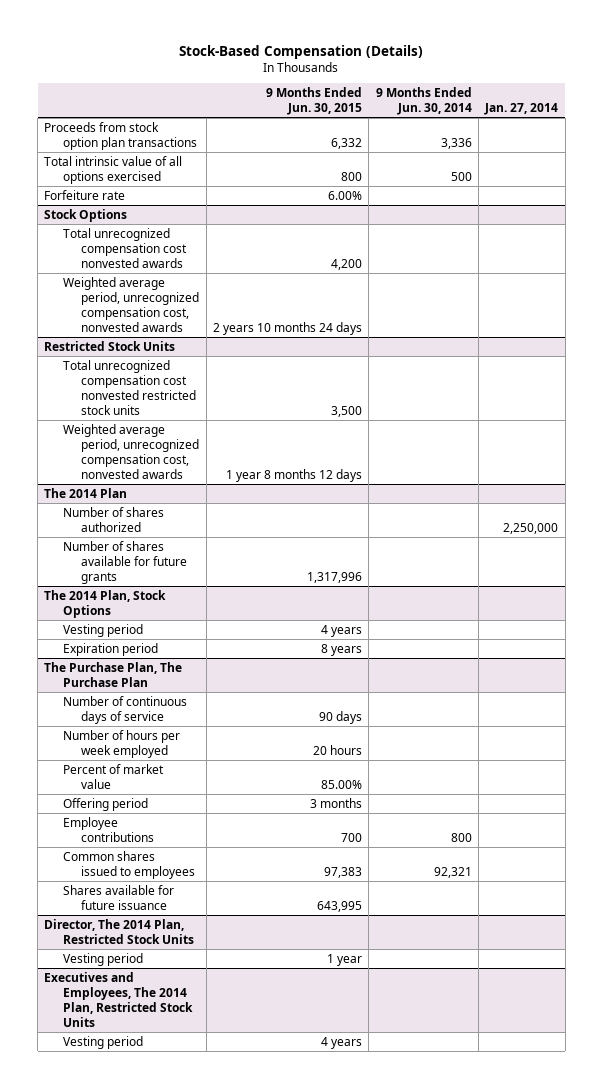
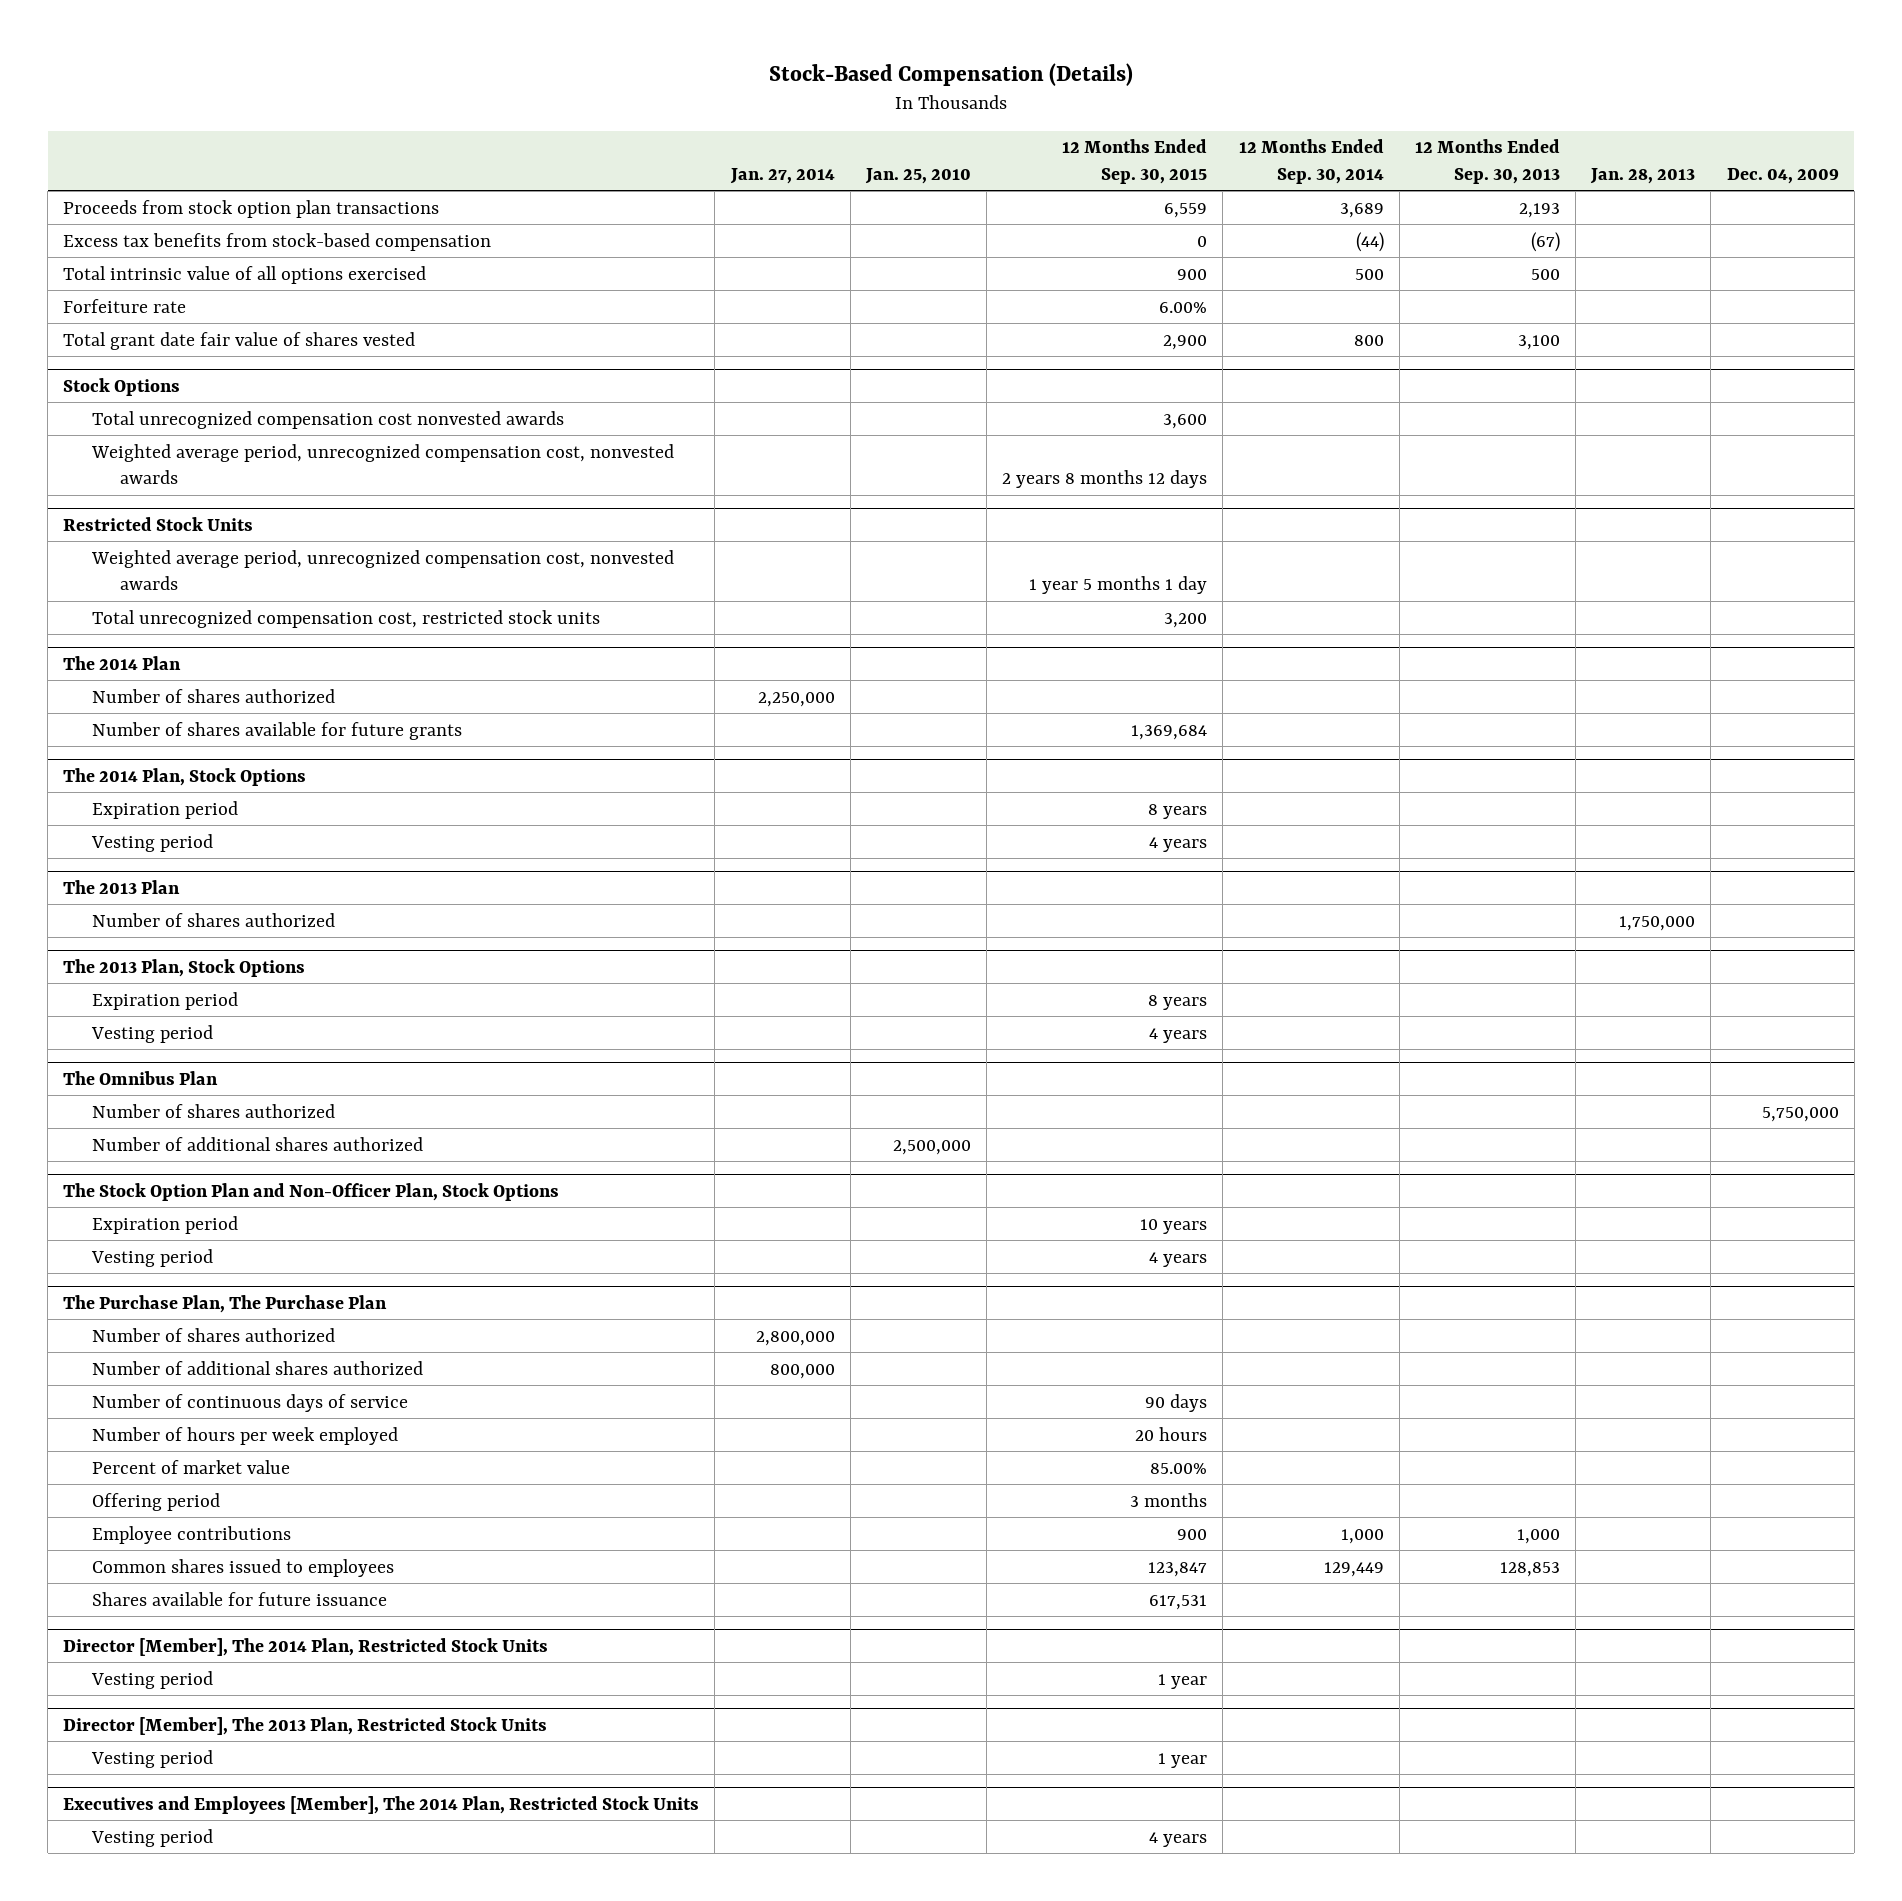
[265,87,362,116] 9 Months Ended Jun. 30, 2015 -> none
[375,87,472,116] 9 Months Ended Jun. 30, 2014 -> none
none -> [864,167,971,184] Jan. 25, 2010
none -> [1062,139,1208,184] 12 Months Ended Sep. 30, 2015
none -> [1238,139,1384,184] 12 Months Ended Sep. 30, 2014
none -> [1414,139,1560,184] 12 Months Ended Sep. 30, 2013
none -> [1590,167,1696,184] Jan. 28, 2013
none -> [1726,167,1839,184] Dec. 04, 2009
none -> [63,232,492,251] Excess tax benefits from stock-based compensation
none -> [63,331,416,350] Total grant date fair value of shares vested
[62,359,197,415] Total unrecognized compensation cost nonvested restricted stock units -> none
none -> [91,609,600,628] Total unrecognized compensation cost, restricted stock units
[62,623,143,637] Vesting period -> [90,833,213,852] Vesting period
none -> [63,880,181,895] The 2013 Plan
none -> [91,912,335,927] Number of shares authorized
none -> [63,959,306,978] The 2013 Plan, Stock Options
none -> [91,991,238,1010] Expiration period
none -> [90,1024,213,1043] Vesting period
none -> [63,1071,219,1086] The Omnibus Plan
none -> [91,1103,335,1118] Number of shares authorized
none -> [91,1136,423,1151] Number of additional shares authorized
none -> [63,1183,560,1202] The Stock Option Plan and Non-Officer Plan, Stock Options
none -> [91,1215,238,1234] Expiration period
none -> [90,1248,213,1267] Vesting period
none -> [91,1327,335,1342] Number of shares authorized
none -> [91,1360,423,1375] Number of additional shares authorized
[44,918,194,944] Director, The 2014 Plan, Restricted Stock Units -> [63,1638,549,1657] Director [Member], The 2014 Plan, Restricted Stock Units
none -> [63,1717,548,1736] Director [Member], The 2013 Plan, Restricted Stock Units
none -> [90,1749,213,1768] Vesting period
[44,971,193,1027] Executives and Employees, The 2014 Plan, Restricted Stock Units -> [63,1796,700,1815] Executives and Employees [Member], The 2014 Plan, Restricted Stock Units

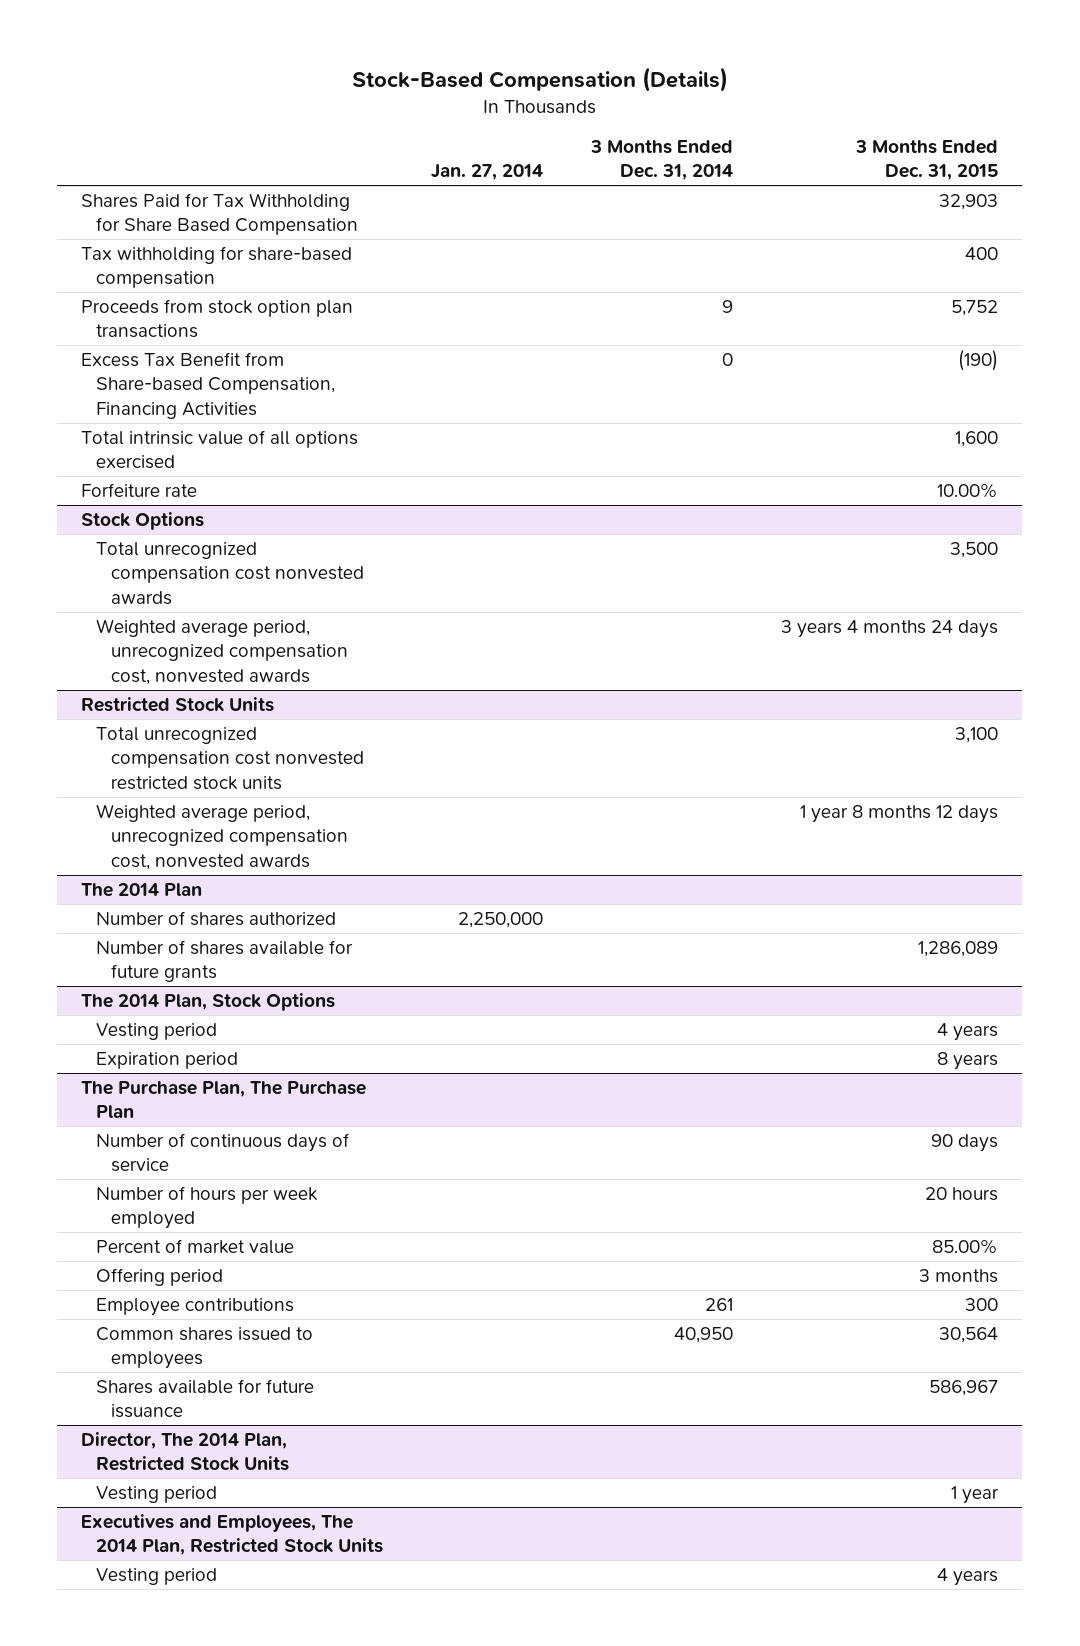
[864,167,971,184] Jan. 25, 2010 -> none
[1062,139,1208,184] 12 Months Ended Sep. 30, 2015 -> none
[1238,139,1384,184] 12 Months Ended Sep. 30, 2014 -> none
[1414,139,1560,184] 12 Months Ended Sep. 30, 2013 -> none
[1590,167,1696,184] Jan. 28, 2013 -> none
[1726,167,1839,184] Dec. 04, 2009 -> none
none -> [590,139,734,181] 3 Months Ended Dec. 31, 2014
none -> [855,139,999,181] 3 Months Ended Dec. 31, 2015
none -> [81,192,359,236] Shares Paid for Tax Withholding for Share Based Compensation
none -> [81,245,353,289] Tax withholding for share-based compensation
[63,232,492,251] Excess tax benefits from stock-based compensation -> [81,351,336,419] Excess Tax Benefit from Share-based Compensation, Financing Activities
[63,331,416,350] Total grant date fair value of shares vested -> none
none -> [96,726,365,790] Total unrecognized compensation cost nonvested restricted stock units
[91,609,600,628] Total unrecognized compensation cost, restricted stock units -> none
[63,880,181,895] The 2013 Plan -> none
[91,912,335,927] Number of shares authorized -> none
[63,959,306,978] The 2013 Plan, Stock Options -> none
[91,991,238,1010] Expiration period -> none
[90,1024,213,1043] Vesting period -> none
[63,1071,219,1086] The Omnibus Plan -> none
[91,1103,335,1118] Number of shares authorized -> none
[91,1136,423,1151] Number of additional shares authorized -> none
[63,1183,560,1202] The Stock Option Plan and Non-Officer Plan, Stock Options -> none
[91,1215,238,1234] Expiration period -> none
[90,1248,213,1267] Vesting period -> none
[91,800,238,819] Expiration period -> [96,1051,239,1069] Expiration period
[91,1327,335,1342] Number of shares authorized -> none
[91,1360,423,1375] Number of additional shares authorized -> none
[63,1638,549,1657] Director [Member], The 2014 Plan, Restricted Stock Units -> [81,1431,290,1472] Director, The 2014 Plan, Restricted Stock Units
[63,1717,548,1736] Director [Member], The 2013 Plan, Restricted Stock Units -> none
[90,1749,213,1768] Vesting period -> none
[63,1796,700,1815] Executives and Employees [Member], The 2014 Plan, Restricted Stock Units -> [81,1513,384,1556] Executives and Employees, The 2014 Plan, Restricted Stock Units

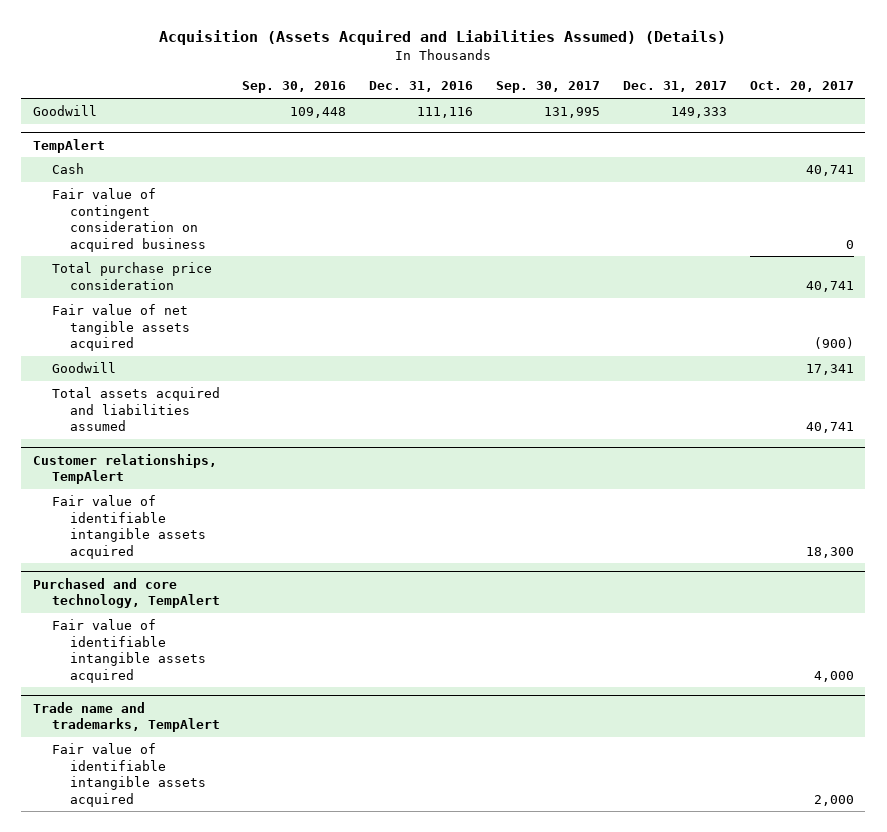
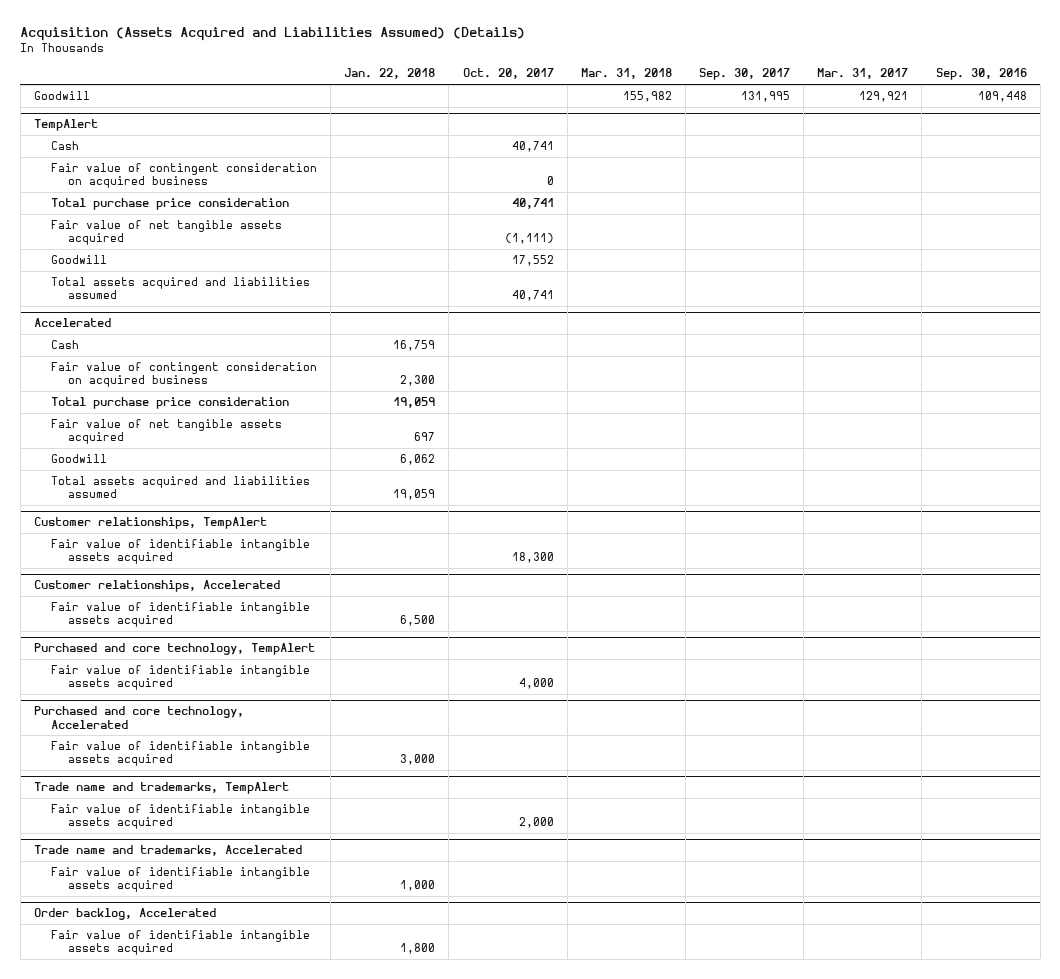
[369,81,474,93] Dec. 31, 2016 -> none
[622,81,727,93] Dec. 31, 2017 -> none
none -> [344,68,436,80] Jan. 22, 2018
none -> [580,68,672,80] Mar. 31, 2018
none -> [817,68,909,80] Mar. 31, 2017
[813,337,854,350] (900) -> [504,233,554,245] (1,111)
[805,364,854,376] 17,341 -> [511,254,554,266] 17,552
none -> [33,318,111,328] Accelerated
none -> [50,339,79,349] Cash
none -> [50,361,317,388] Fair value of contingent consideration on acquired business
none -> [50,396,289,409] Total purchase price consideration
none -> [50,418,282,445] Fair value of net tangible assets acquired
none -> [50,453,107,463] Goodwill
none -> [50,475,310,499] Total assets acquired and liabilities assumed
none -> [33,580,280,593] Customer relationships, Accelerated
none -> [50,601,310,628] Fair value of identifiable intangible assets acquired
none -> [33,706,244,729] Purchased and core technology, Accelerated
none -> [50,740,310,767] Fair value of identifiable intangible assets acquired
none -> [33,845,302,857] Trade name and trademarks, Accelerated
none -> [50,866,310,893] Fair value of identifiable intangible assets acquired
none -> [33,908,216,921] Order backlog, Accelerated
none -> [50,929,310,956] Fair value of identifiable intangible assets acquired

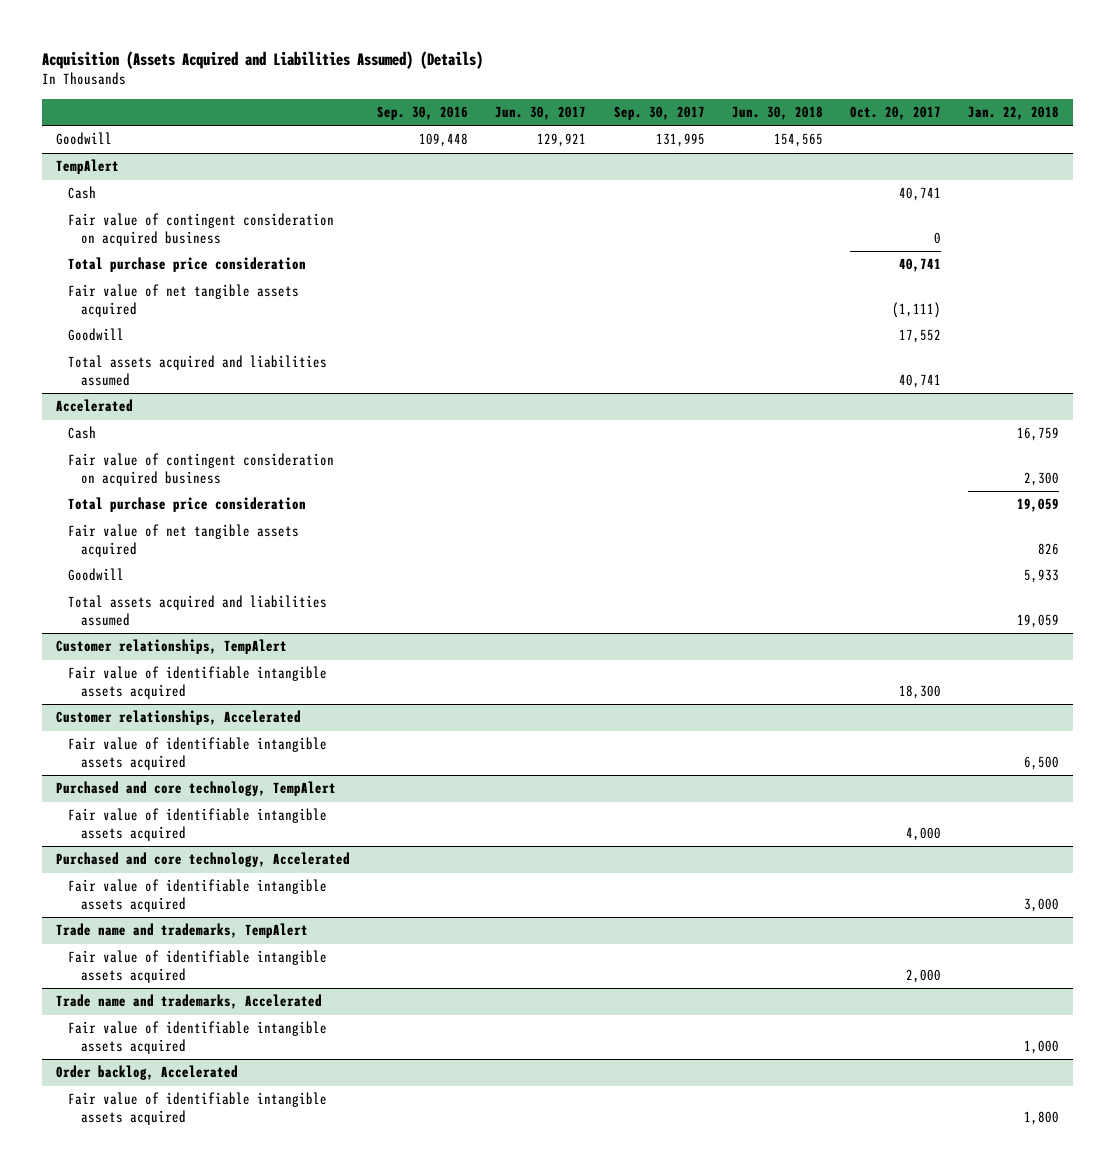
[580,68,672,80] Mar. 31, 2018 -> none
[817,68,909,80] Mar. 31, 2017 -> none
none -> [495,106,587,121] Jun. 30, 2017
none -> [731,106,823,121] Jun. 30, 2018
[414,432,436,442] 697 -> [1038,542,1060,555] 826
[400,453,436,465] 6,062 -> [1024,569,1060,584] 5,933

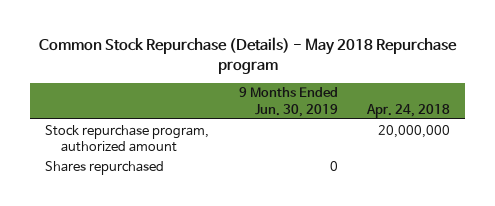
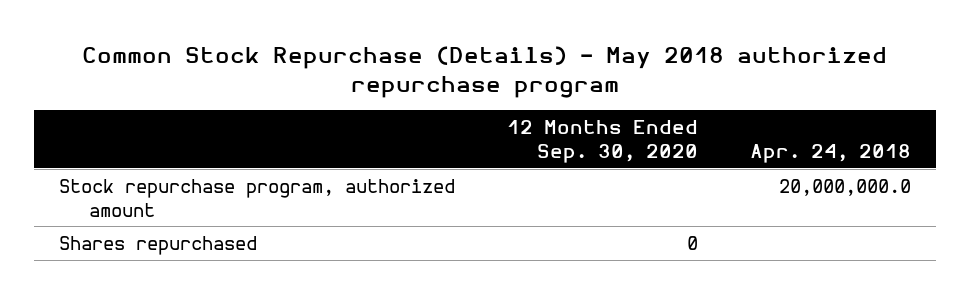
[38,36,457,74] Common Stock Repurchase (Details) - May 2018 Repurchase program -> [82,45,888,98] Common Stock Repurchase (Details) - May 2018 authorized repurchase program
[238,87,338,117] 9 Months Ended Jun. 30, 2019 -> none
none -> [507,120,699,164] 12 Months Ended Sep. 30, 2020
[378,124,451,138] 20,000,000 -> [778,178,911,196] 20,000,000.0

